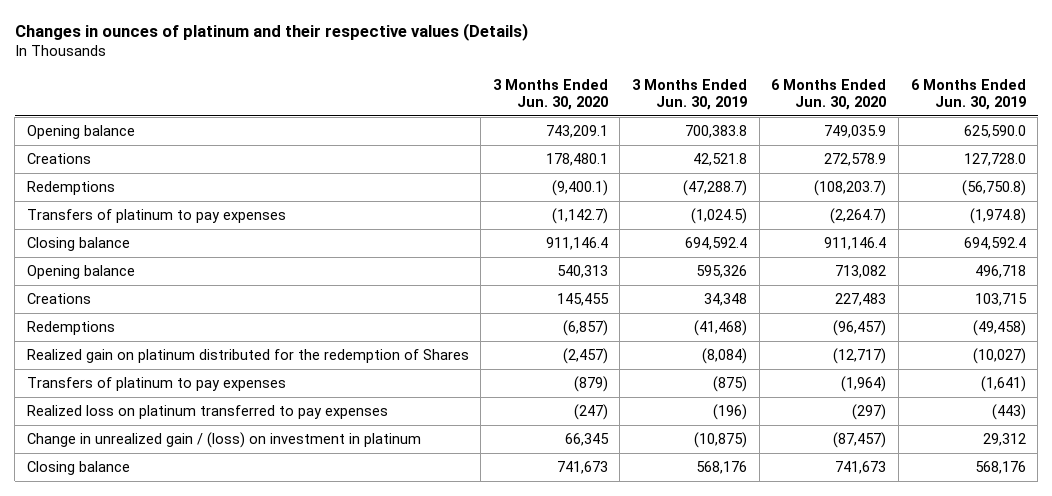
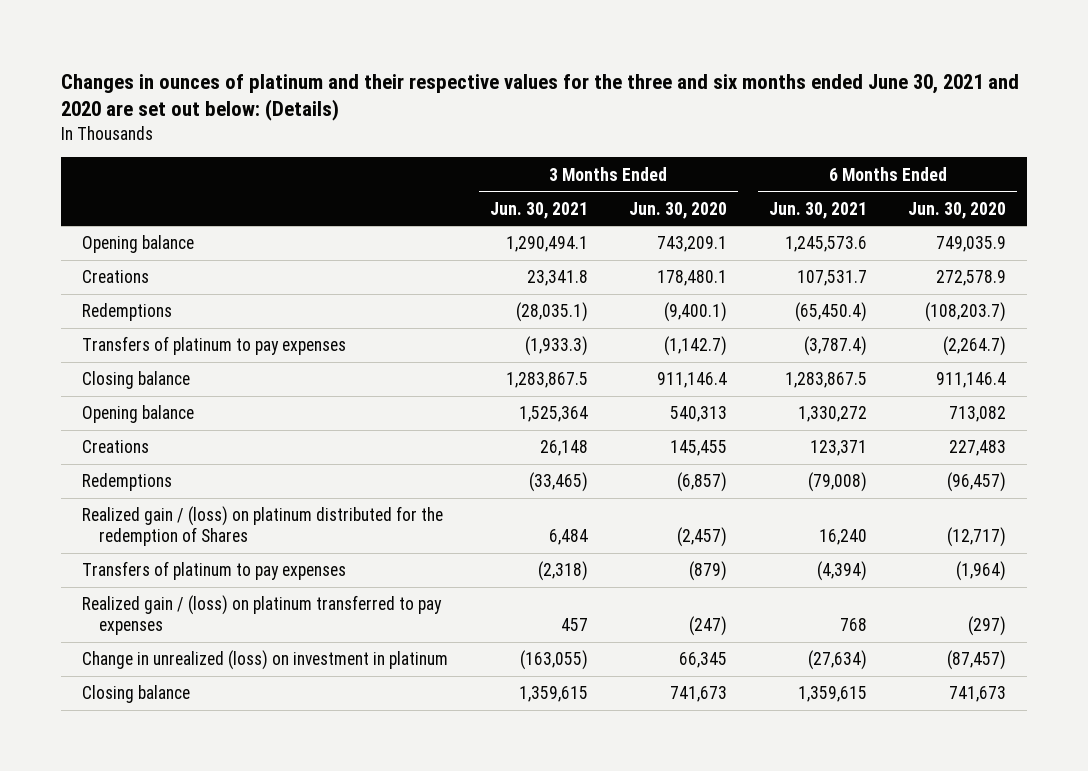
[14,22,528,41] Changes in ounces of platinum and their respective values (Details) -> [61,73,1020,122] Changes in ounces of platinum and their respective values for the three and six months ended June 30, 2021 and 2020 are set out below: (Details)
[632,79,748,110] 3 Months Ended Jun. 30, 2019 -> none
[910,79,1026,110] 6 Months Ended Jun. 30, 2019 -> none
none -> [489,201,588,219] Jun. 30, 2021
none -> [768,201,867,219] Jun. 30, 2021
[26,349,469,364] Realized gain on platinum distributed for the redemption of Shares -> [82,506,444,547] Realized gain / (loss) on platinum distributed for the redemption of Shares
[26,405,388,420] Realized loss on platinum transferred to pay expenses -> [82,595,443,636] Realized gain / (loss) on platinum transferred to pay expenses
[26,432,421,449] Change in unrealized gain / (loss) on investment in platinum -> [82,650,449,671] Change in unrealized (loss) on investment in platinum

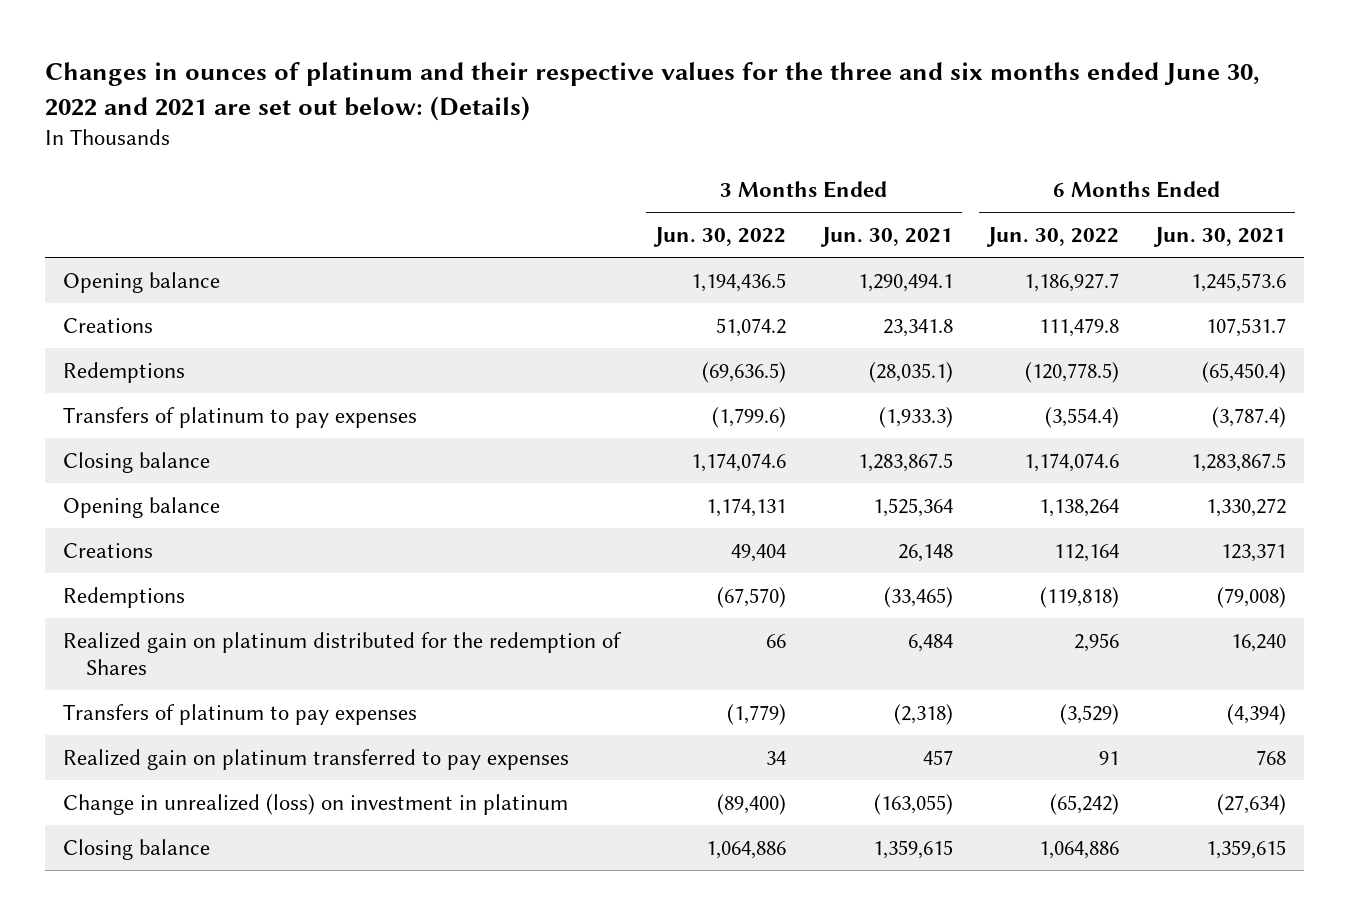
[61,73,1020,122] Changes in ounces of platinum and their respective values for the three and six months ended June 30, 2021 and 2020 are set out below: (Details) -> [44,61,1259,121] Changes in ounces of platinum and their respective values for the three and six months ended June 30, 2022 and 2021 are set out below: (Details)
[629,201,728,219] Jun. 30, 2020 -> none
[908,201,1007,219] Jun. 30, 2020 -> none
none -> [653,227,787,248] Jun. 30, 2022
none -> [986,227,1120,248] Jun. 30, 2022
[82,506,444,547] Realized gain / (loss) on platinum distributed for the redemption of Shares -> [62,631,622,675] Realized gain on platinum distributed for the redemption of Shares
[82,595,443,636] Realized gain / (loss) on platinum transferred to pay expenses -> [62,748,569,770] Realized gain on platinum transferred to pay expenses

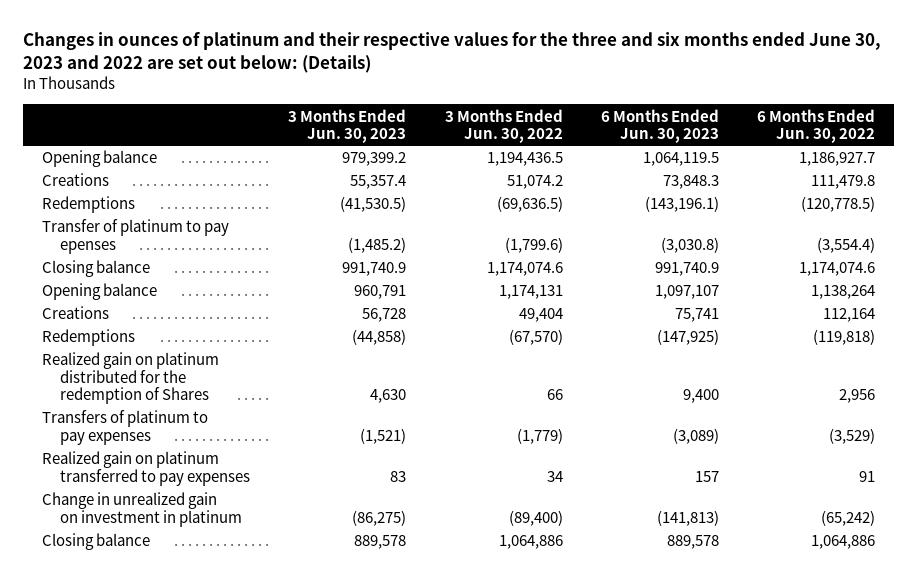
[44,61,1259,121] Changes in ounces of platinum and their respective values for the three and six months ended June 30, 2022 and 2021 are set out below: (Details) -> [22,32,881,74] Changes in ounces of platinum and their respective values for the three and six months ended June 30, 2023 and 2022 are set out below: (Details)
[819,227,953,248] Jun. 30, 2021 -> none
[1152,227,1286,248] Jun. 30, 2021 -> none
none -> [288,108,407,143] 3 Months Ended Jun. 30, 2023
none -> [600,108,719,143] 6 Months Ended Jun. 30, 2023
[62,406,417,428] Transfers of platinum to pay expenses -> [42,219,230,254] Transfer of platinum to pay epenses
[62,793,568,815] Change in unrealized (loss) on investment in platinum -> [42,492,243,527] Change in unrealized gain on investment in platinum

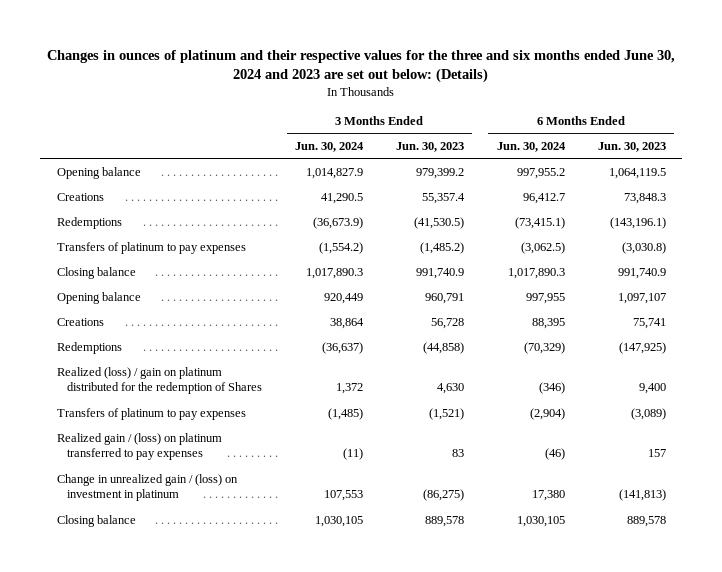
[22,32,881,74] Changes in ounces of platinum and their respective values for the three and six months ended June 30, 2023 and 2022 are set out below: (Details) -> [47,49,676,83] Changes in ounces of platinum and their respective values for the three and six months ended June 30, 2024 and 2023 are set out below: (Details)
[444,108,563,143] 3 Months Ended Jun. 30, 2022 -> none
[756,108,875,143] 6 Months Ended Jun. 30, 2022 -> none
none -> [294,141,364,152] Jun. 30, 2024
none -> [496,141,566,152] Jun. 30, 2024
[42,219,230,254] Transfer of platinum to pay epenses -> [56,241,246,254] Transfers of platinum to pay expenses
[42,352,220,404] Realized gain on platinum distributed for the redemption of Shares -> [56,366,263,395] Realized (loss) / gain on platinum distributed for the redemption of Shares
[42,451,251,486] Realized gain on platinum transferred to pay expenses -> [56,432,222,461] Realized gain / (loss) on platinum transferred to pay expenses
[42,492,243,527] Change in unrealized gain on investment in platinum -> [56,473,238,502] Change in unrealized gain / (loss) on investment in platinum

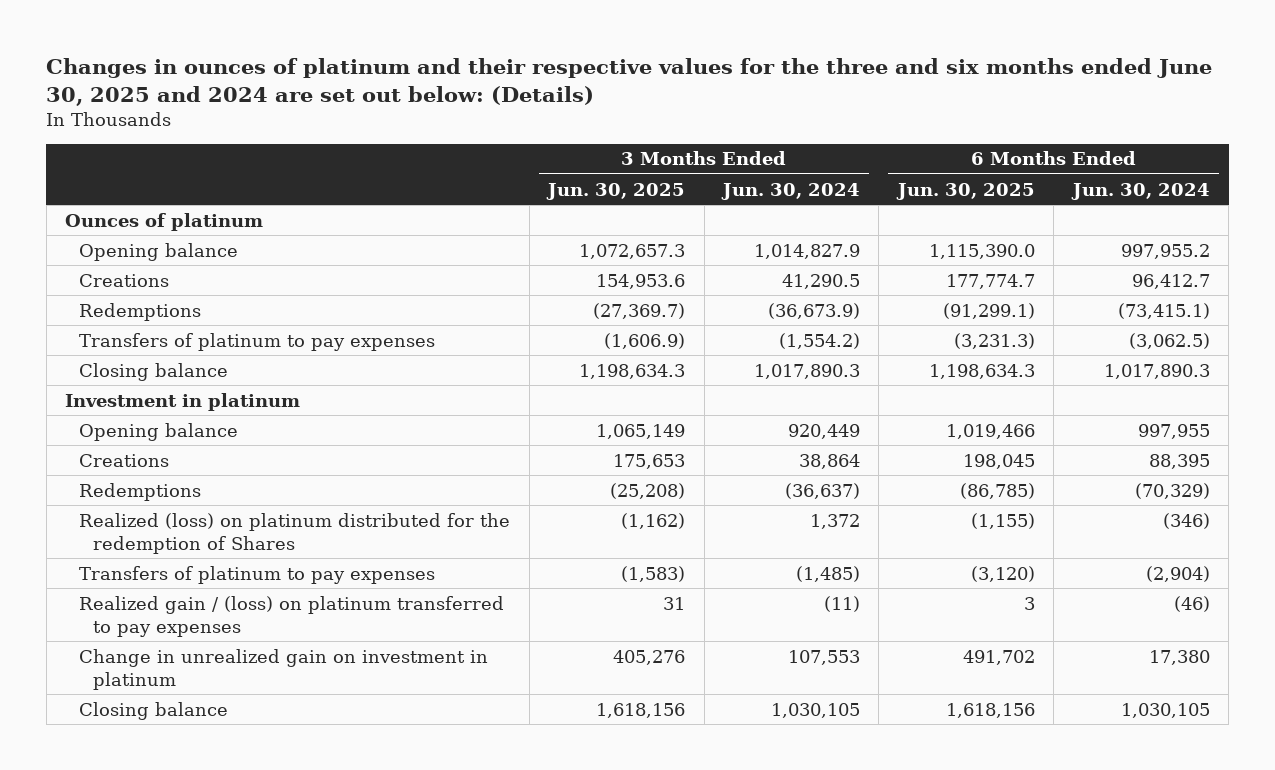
[47,49,676,83] Changes in ounces of platinum and their respective values for the three and six months ended June 30, 2024 and 2023 are set out below: (Details) -> [46,57,1213,106] Changes in ounces of platinum and their respective values for the three and six months ended June 30, 2025 and 2024 are set out below: (Details)
[395,141,464,152] Jun. 30, 2023 -> none
[597,141,666,152] Jun. 30, 2023 -> none
none -> [546,182,686,200] Jun. 30, 2025
none -> [895,182,1035,200] Jun. 30, 2025
none -> [65,212,264,231] Ounces of platinum
none -> [65,392,301,411] Investment in platinum
[56,366,263,395] Realized (loss) / gain on platinum distributed for the redemption of Shares -> [79,512,511,554] Realized (loss) on platinum distributed for the redemption of Shares
[56,473,238,502] Change in unrealized gain / (loss) on investment in platinum -> [79,648,489,690] Change in unrealized gain on investment in platinum

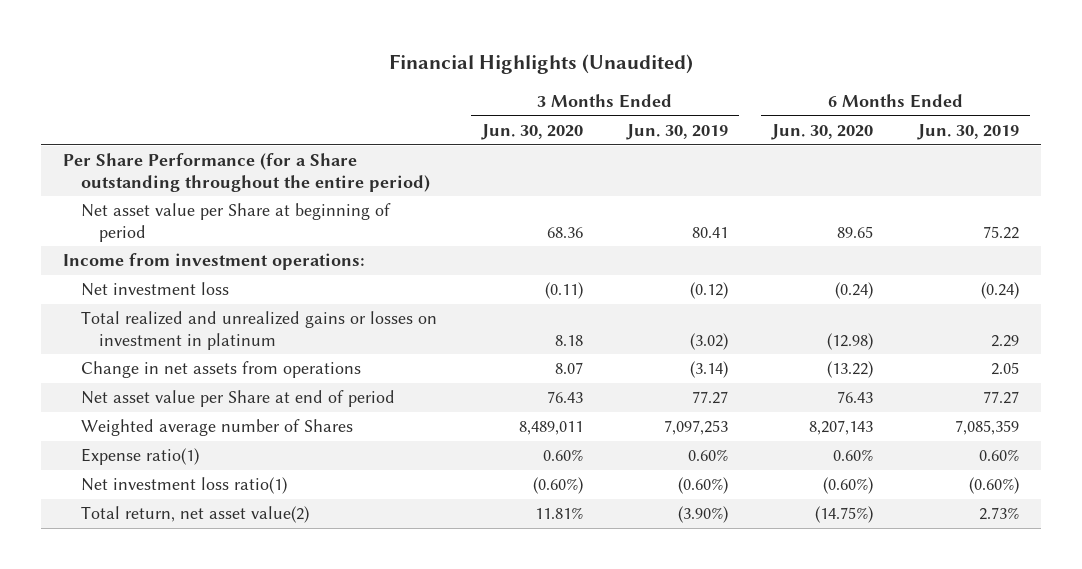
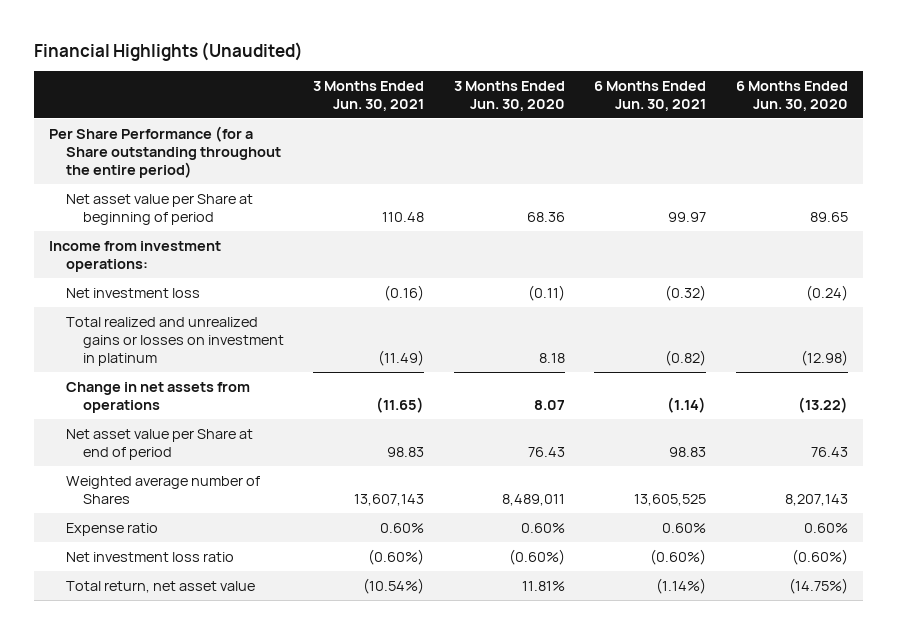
[626,123,729,140] Jun. 30, 2019 -> none
[916,123,1019,140] Jun. 30, 2019 -> none
none -> [313,80,425,112] 3 Months Ended Jun. 30, 2021
none -> [594,80,707,112] 6 Months Ended Jun. 30, 2021
[81,448,200,466] Expense ratio(1) -> [65,522,158,536] Expense ratio
[81,477,288,495] Net investment loss ratio(1) -> [65,551,234,562] Net investment loss ratio
[81,506,310,524] Total return, net asset value(2) -> [65,580,255,593] Total return, net asset value

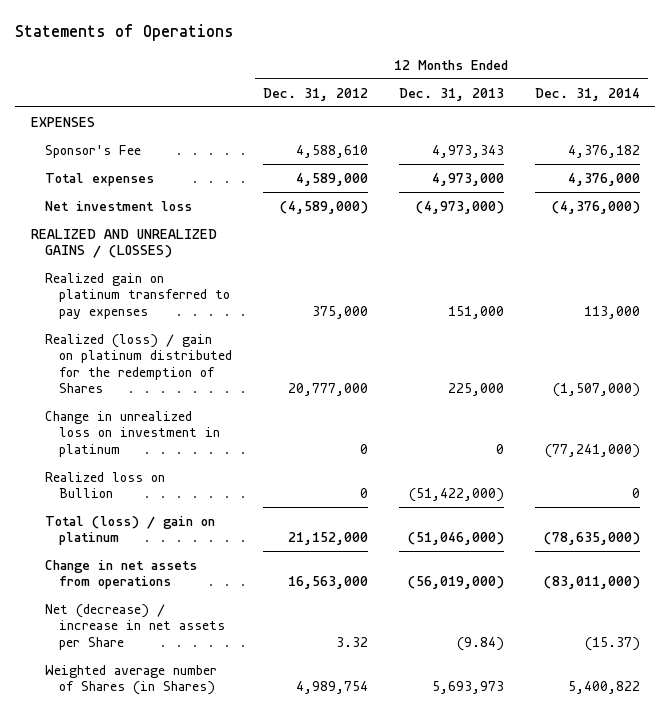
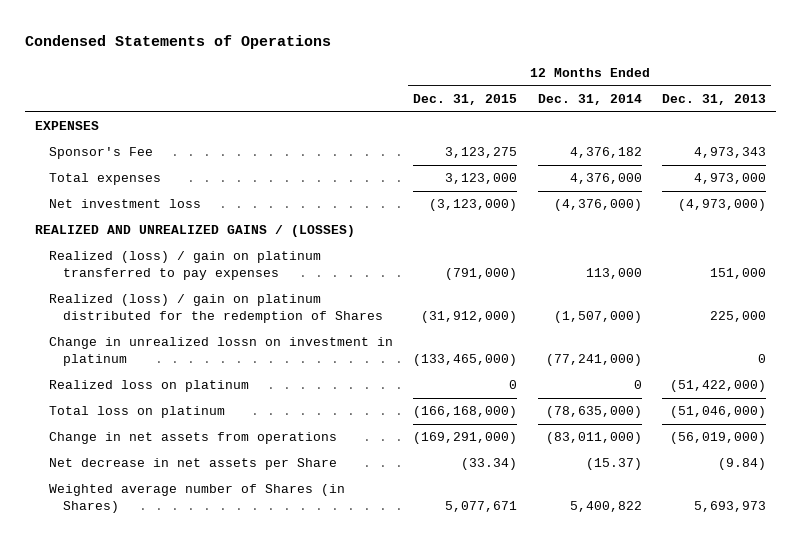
[15,24,235,42] Statements of Operations -> [25,34,332,49] Condensed Statements of Operations
[262,87,368,101] Dec. 31, 2012 -> none
none -> [413,93,518,105] Dec. 31, 2015
[44,272,230,319] Realized gain on platinum transferred to pay expenses -> [49,251,322,280] Realized (loss) / gain on platinum transferred to pay expenses
[44,410,220,457] Change in unrealized loss on investment in platinum -> [49,337,394,366] Change in unrealized lossn on investment in platinum
[44,471,165,499] Realized loss on Bullion -> [49,380,250,393] Realized loss on platinum
[44,515,215,546] Total (loss) / gain on platinum -> [49,406,226,419] Total loss on platinum
[44,603,225,650] Net (decrease) / increase in net assets per Share -> [49,458,338,471] Net decrease in net assets per Share

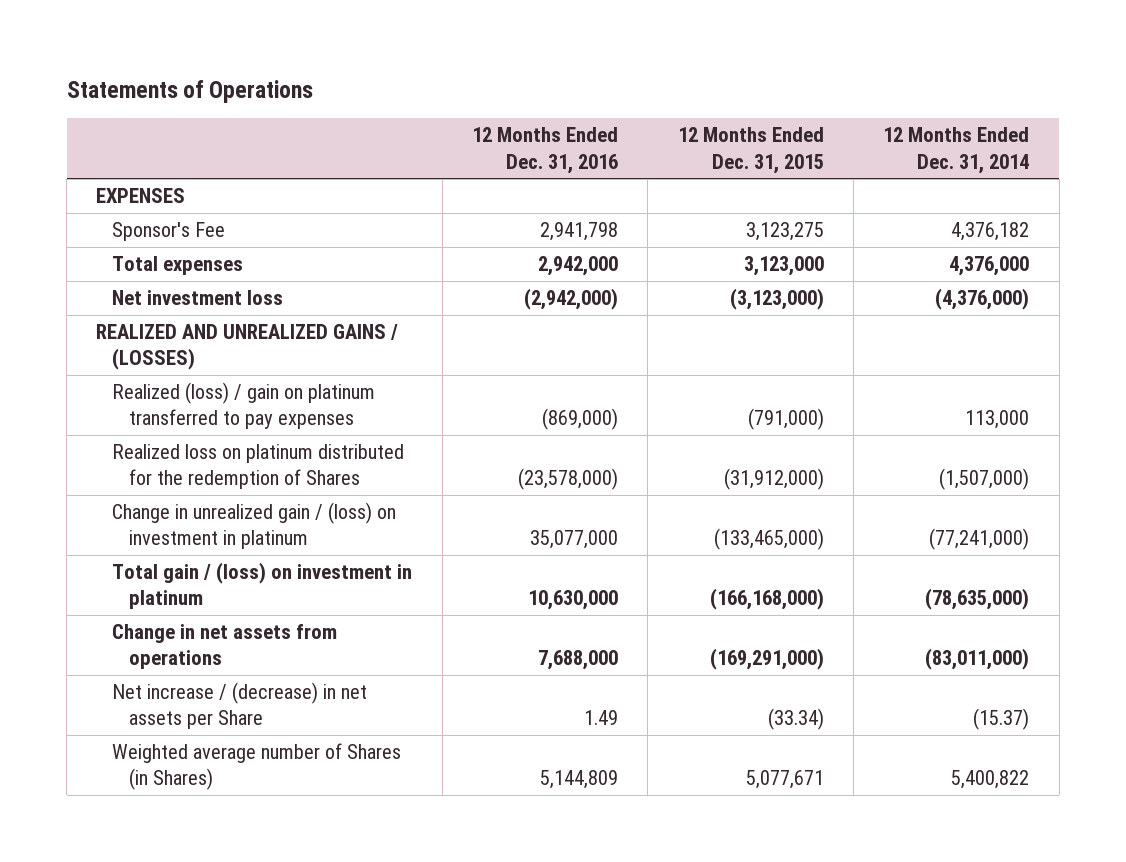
[25,34,332,49] Condensed Statements of Operations -> [66,80,313,104] Statements of Operations
[661,93,766,105] Dec. 31, 2013 -> none
none -> [472,127,619,174] 12 Months Ended Dec. 31, 2016
[49,380,250,393] Realized loss on platinum -> none
[49,294,384,323] Realized (loss) / gain on platinum distributed for the redemption of Shares -> [112,443,405,490] Realized loss on platinum distributed for the redemption of Shares
[49,337,394,366] Change in unrealized lossn on investment in platinum -> [112,501,397,550] Change in unrealized gain / (loss) on investment in platinum
[49,406,226,419] Total loss on platinum -> [112,561,413,610] Total gain / (loss) on investment in platinum
[49,458,338,471] Net decrease in net assets per Share -> [112,681,368,730] Net increase / (decrease) in net assets per Share

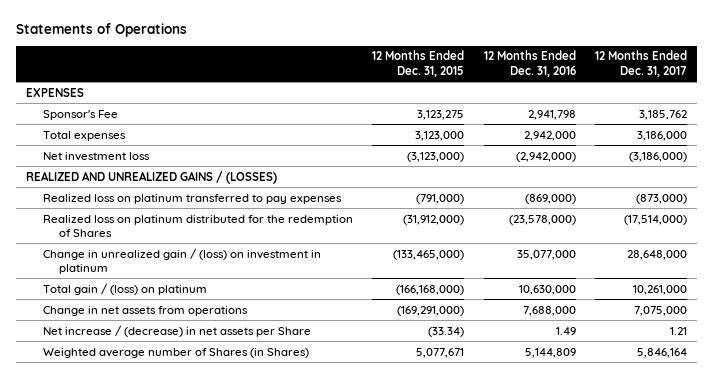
[883,127,1030,174] 12 Months Ended Dec. 31, 2014 -> none
none -> [595,50,688,78] 12 Months Ended Dec. 31, 2017
[112,381,376,430] Realized (loss) / gain on platinum transferred to pay expenses -> [42,193,342,204] Realized loss on platinum transferred to pay expenses
[112,561,413,610] Total gain / (loss) on investment in platinum -> [42,282,207,295] Total gain / (loss) on platinum

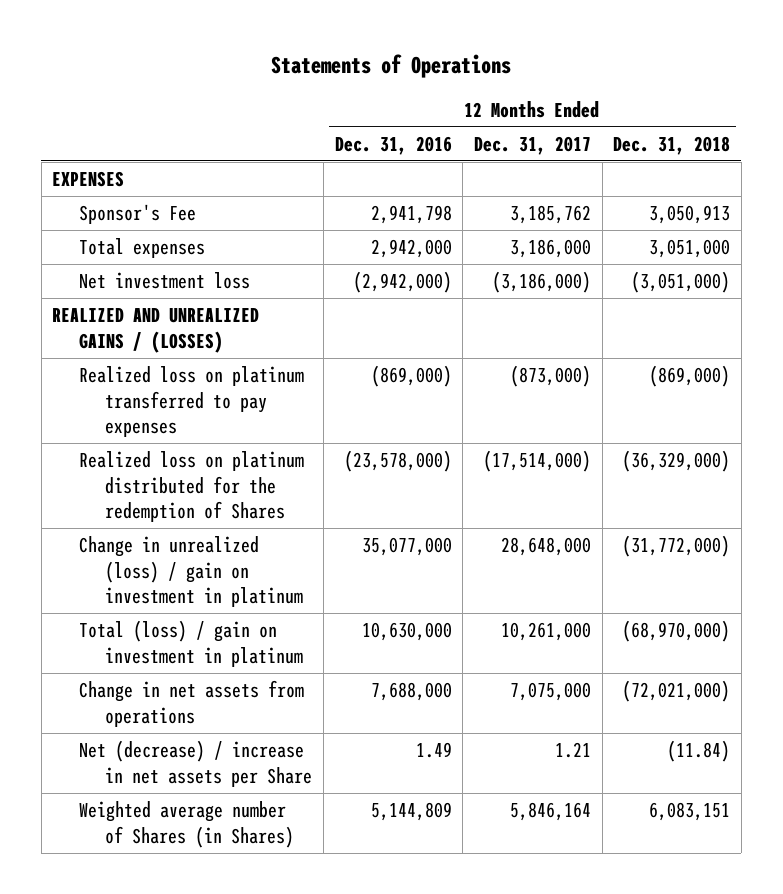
[372,50,465,78] 12 Months Ended Dec. 31, 2015 -> none
none -> [613,135,731,155] Dec. 31, 2018
[42,247,321,275] Change in unrealized gain / (loss) on investment in platinum -> [78,536,304,608] Change in unrealized (loss) / gain on investment in platinum
[42,282,207,295] Total gain / (loss) on platinum -> [78,620,304,667] Total (loss) / gain on investment in platinum
[42,324,311,337] Net increase / (decrease) in net assets per Share -> [78,740,313,787] Net (decrease) / increase in net assets per Share

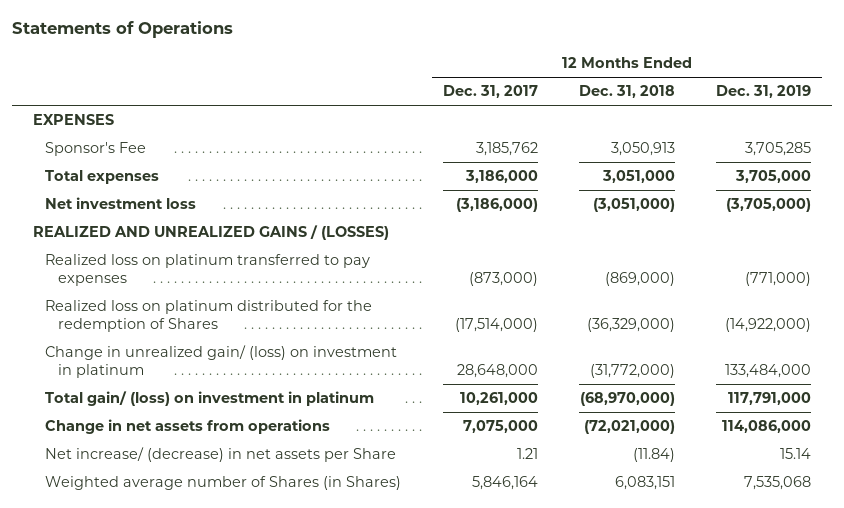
[334,135,452,155] Dec. 31, 2016 -> none
none -> [716,85,812,99] Dec. 31, 2019
[78,536,304,608] Change in unrealized (loss) / gain on investment in platinum -> [45,345,398,378] Change in unrealized gain/ (loss) on investment in platinum
[78,620,304,667] Total (loss) / gain on investment in platinum -> [45,391,375,407] Total gain/ (loss) on investment in platinum
[78,740,313,787] Net (decrease) / increase in net assets per Share -> [45,447,397,463] Net increase/ (decrease) in net assets per Share

